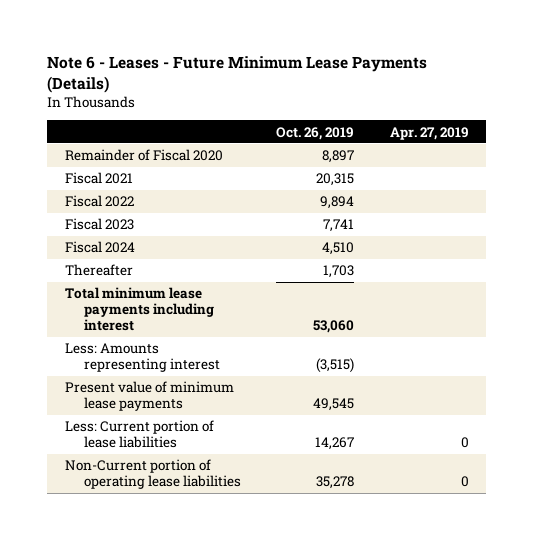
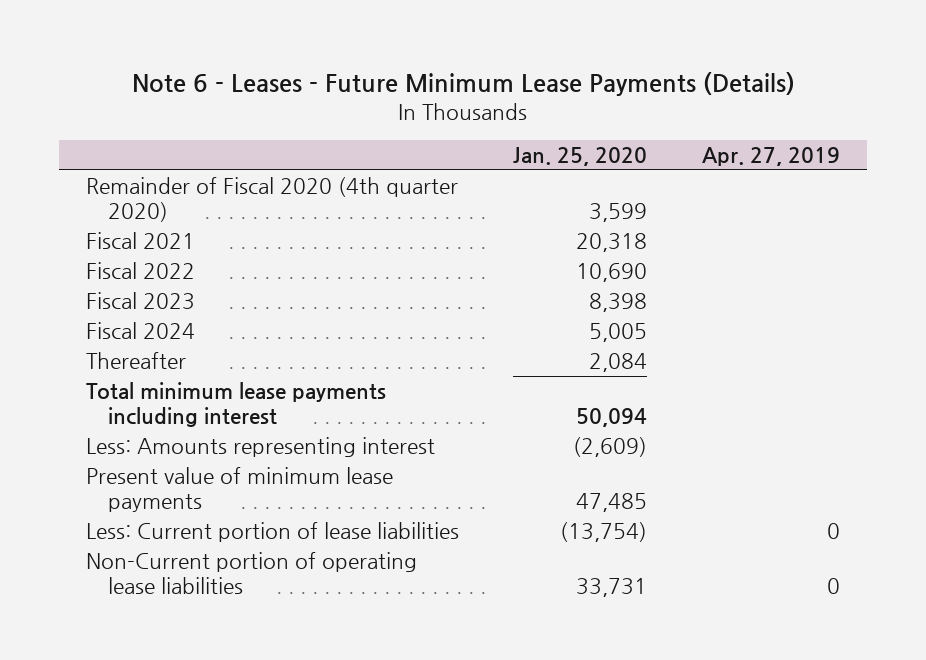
[276,126,355,140] Oct. 26, 2019 -> none
none -> [513,146,648,166] Jan. 25, 2020
[64,149,223,162] Remainder of Fiscal 2020 -> [85,177,458,223] Remainder of Fiscal 2020 (4th quarter 2020)

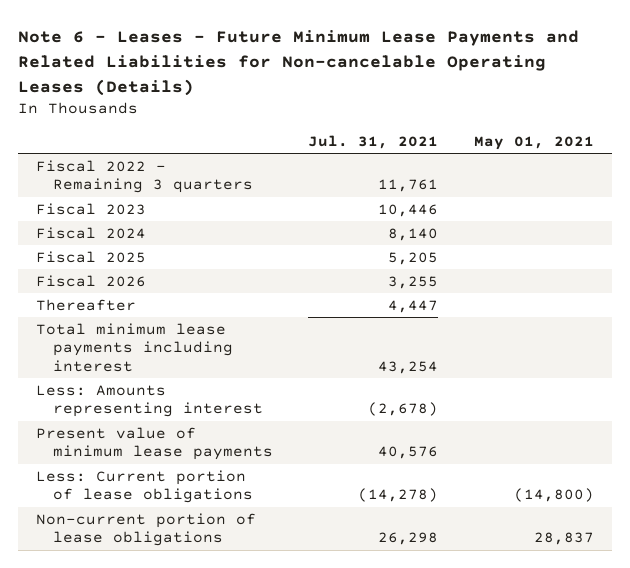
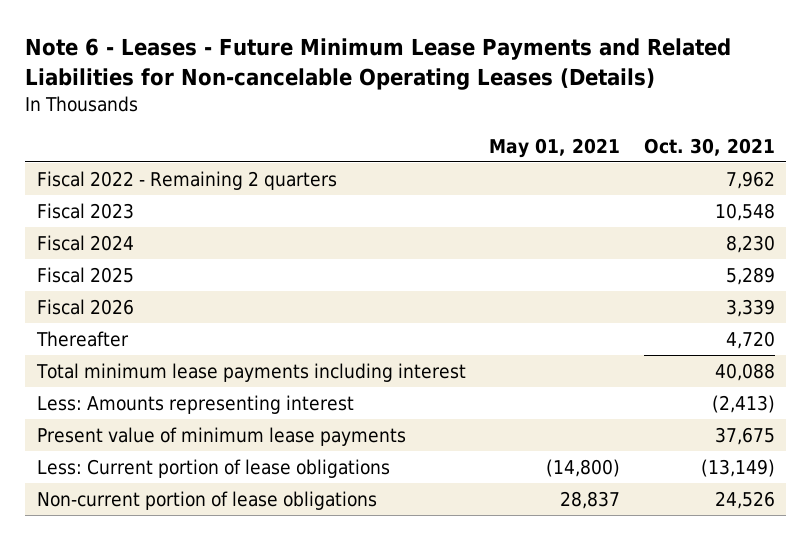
[308,134,439,149] Jul. 31, 2021 -> none
none -> [643,137,775,156] Oct. 30, 2021
[35,159,253,194] Fiscal 2022 - Remaining 3 quarters -> [37,170,338,190] Fiscal 2022 - Remaining 2 quarters

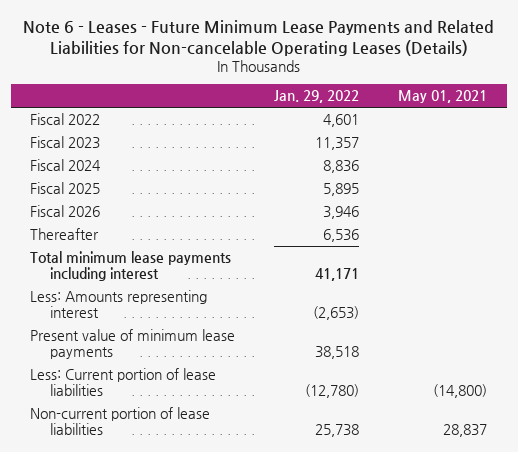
[643,137,775,156] Oct. 30, 2021 -> none
none -> [274,90,360,104] Jan. 29, 2022
[37,170,338,190] Fiscal 2022 - Remaining 2 quarters -> [30,113,101,126] Fiscal 2022
[37,458,391,478] Less: Current portion of lease obligations -> [30,368,217,397] Less: Current portion of lease liabilities
[37,490,378,510] Non-current portion of lease obligations -> [30,407,211,436] Non-current portion of lease liabilities

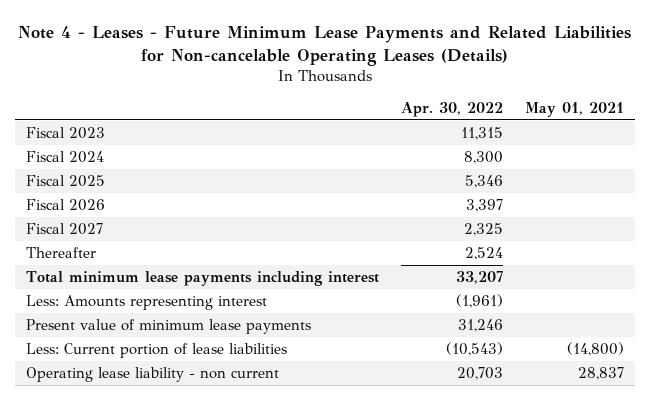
[22,19,494,56] Note 6 - Leases - Future Minimum Lease Payments and Related Liabilities for Non-cancelable Operating Leases (Details) -> [17,25,631,66] Note 4 - Leases - Future Minimum Lease Payments and Related Liabilities for Non-cancelable Operating Leases (Details)
[274,90,360,104] Jan. 29, 2022 -> none
none -> [400,101,503,117] Apr. 30, 2022
[30,113,101,126] Fiscal 2022 -> none
none -> [25,223,103,236] Fiscal 2027
[30,407,211,436] Non-current portion of lease liabilities -> [25,367,279,383] Operating lease liability - non current

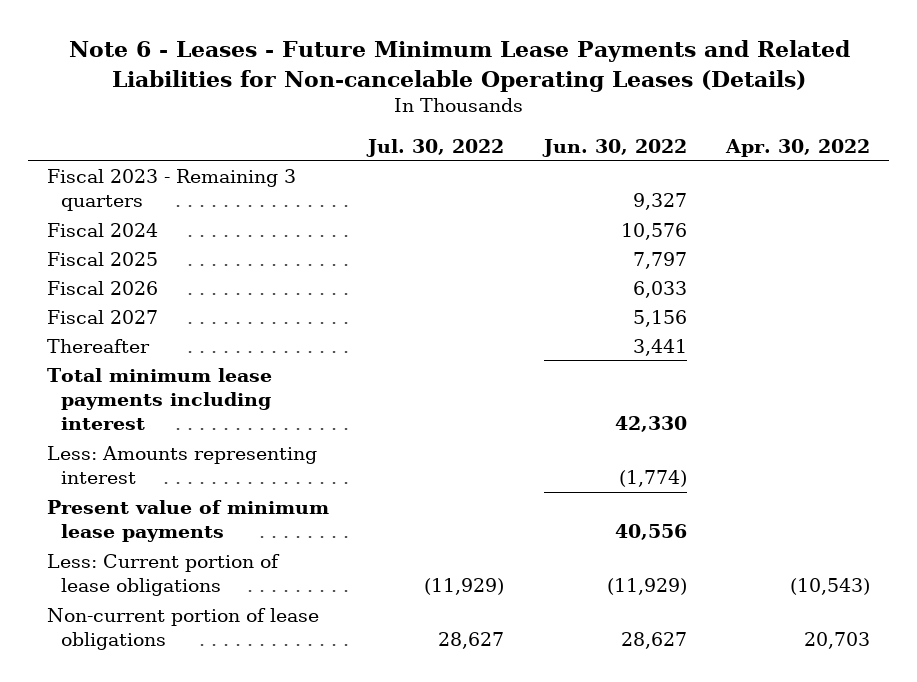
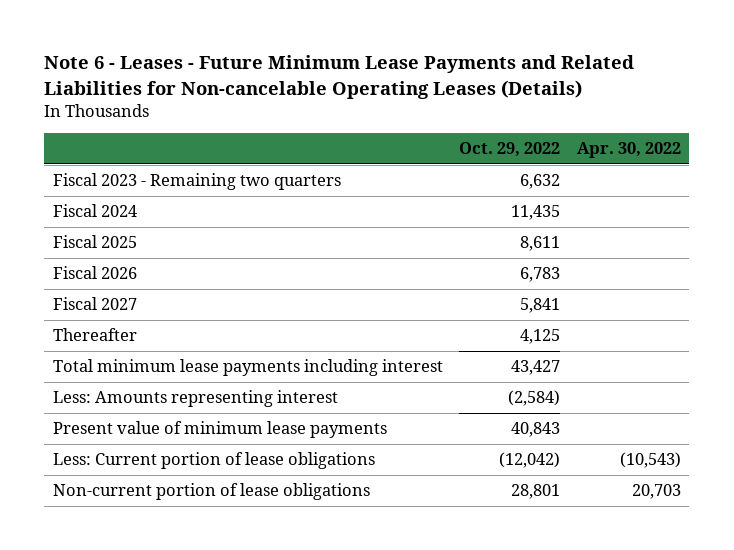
[366,138,505,157] Jul. 30, 2022 -> none
[541,138,687,157] Jun. 30, 2022 -> none
none -> [459,142,561,158] Oct. 29, 2022
[47,168,297,211] Fiscal 2023 - Remaining 3 quarters -> [52,173,341,191] Fiscal 2023 - Remaining two quarters

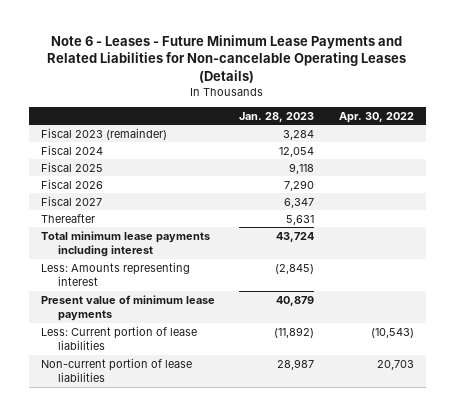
[459,142,561,158] Oct. 29, 2022 -> none
none -> [239,111,315,122] Jan. 28, 2023
[52,173,341,191] Fiscal 2023 - Remaining two quarters -> [40,127,167,140] Fiscal 2023 (remainder)
[52,452,375,470] Less: Current portion of lease obligations -> [40,325,197,350] Less: Current portion of lease liabilities
[52,483,370,501] Non-current portion of lease obligations -> [40,357,192,382] Non-current portion of lease liabilities

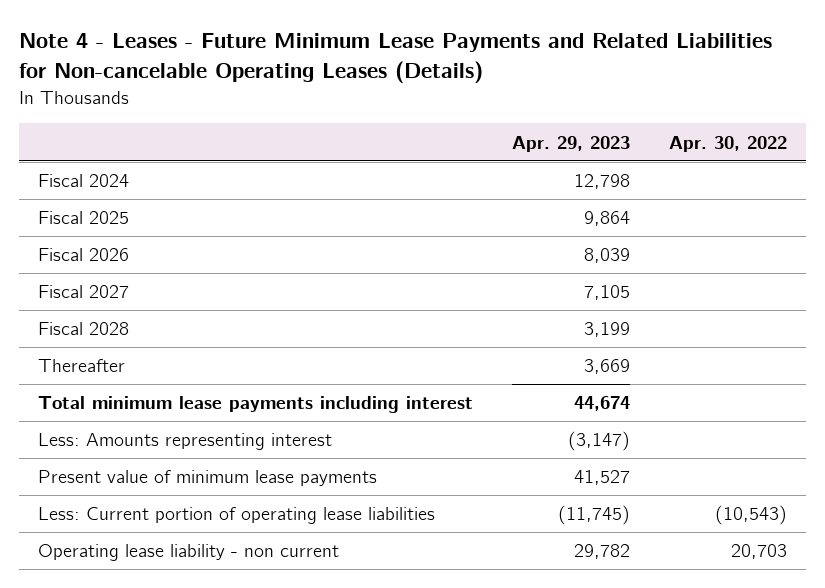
[47,35,407,83] Note 6 - Leases - Future Minimum Lease Payments and Related Liabilities for Non-cancelable Operating Leases (Details) -> [18,33,772,84] Note 4 - Leases - Future Minimum Lease Payments and Related Liabilities for Non-cancelable Operating Leases (Details)
[239,111,315,122] Jan. 28, 2023 -> none
none -> [511,135,630,152] Apr. 29, 2023
[40,127,167,140] Fiscal 2023 (remainder) -> none
none -> [38,322,130,336] Fiscal 2028
[40,325,197,350] Less: Current portion of lease liabilities -> [38,507,436,525] Less: Current portion of operating lease liabilities
[40,357,192,382] Non-current portion of lease liabilities -> [38,544,340,562] Operating lease liability - non current

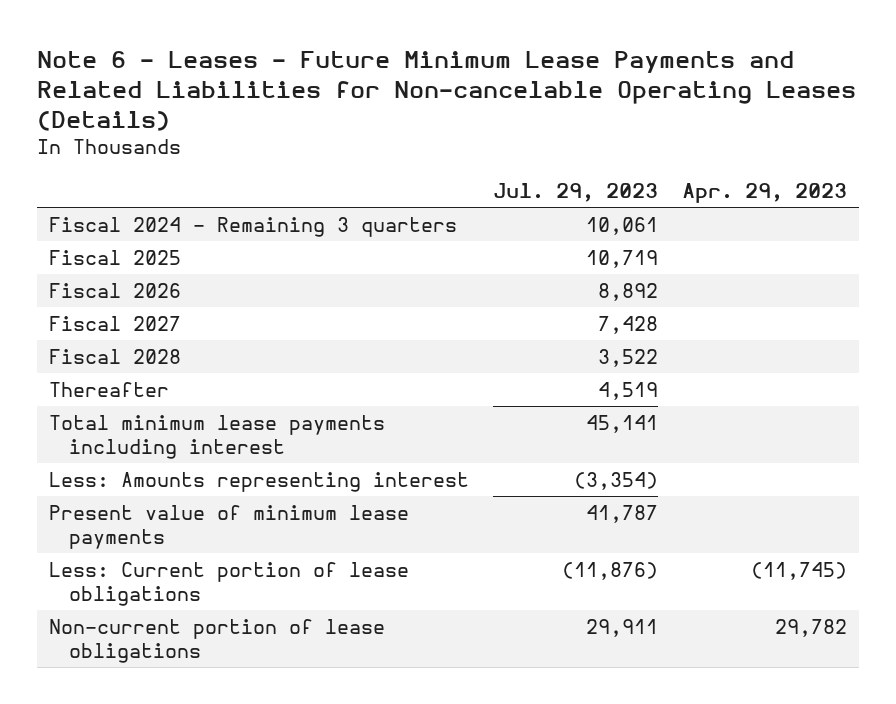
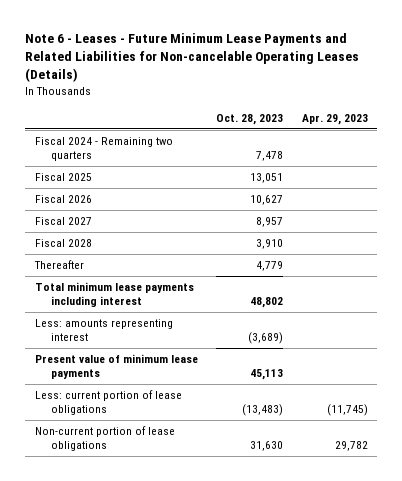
[492,182,658,202] Jul. 29, 2023 -> none
none -> [216,113,284,125] Oct. 28, 2023
[49,216,458,237] Fiscal 2024 - Remaining 3 quarters -> [34,137,173,161] Fiscal 2024 - Remaining two quarters
[49,471,470,492] Less: Amounts representing interest -> [34,319,173,341] Less: amounts representing interest
[49,561,410,606] Less: Current portion of lease obligations -> [34,390,182,415] Less: current portion of lease obligations

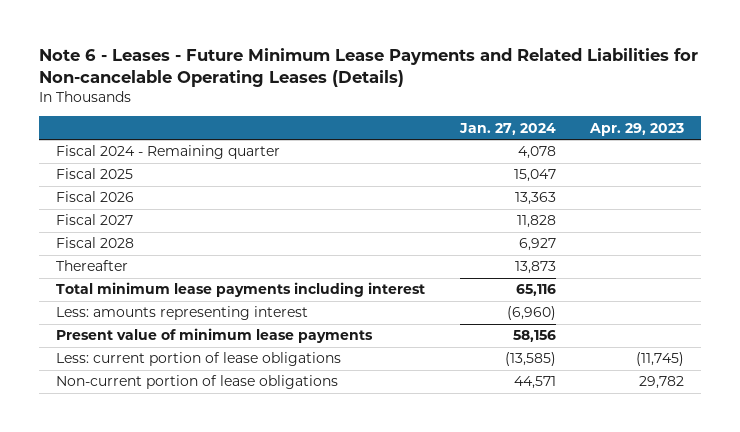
[216,113,284,125] Oct. 28, 2023 -> none
none -> [458,122,556,135] Jan. 27, 2024
[34,137,173,161] Fiscal 2024 - Remaining two quarters -> [56,145,281,160] Fiscal 2024 - Remaining quarter

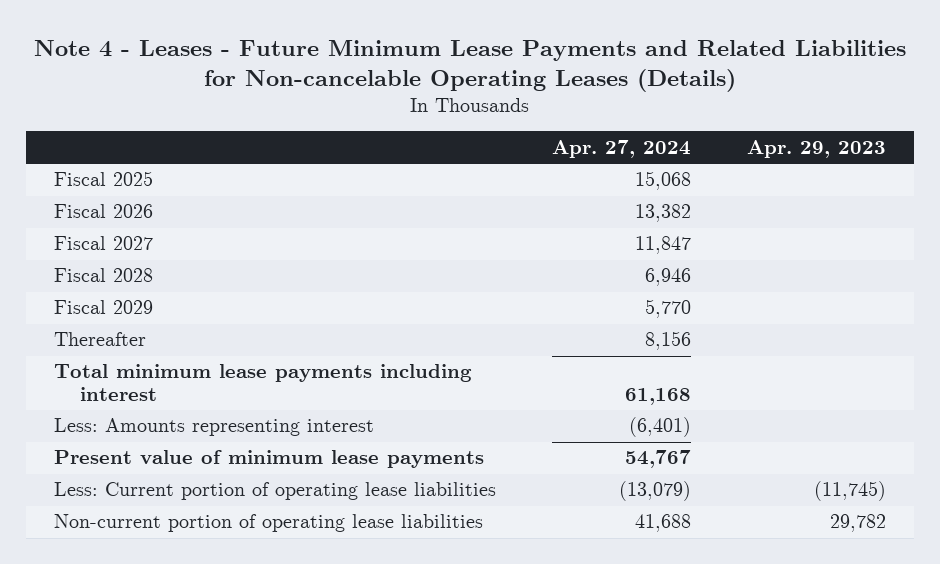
[39,48,699,88] Note 6 - Leases - Future Minimum Lease Payments and Related Liabilities for Non-cancelable Operating Leases (Details) -> [33,39,906,92] Note 4 - Leases - Future Minimum Lease Payments and Related Liabilities for Non-cancelable Operating Leases (Details)
[458,122,556,135] Jan. 27, 2024 -> none
none -> [551,139,691,158] Apr. 27, 2024
[56,145,281,160] Fiscal 2024 - Remaining quarter -> none
none -> [53,300,153,315] Fiscal 2029
[56,306,309,321] Less: amounts representing interest -> [53,418,374,437] Less: Amounts representing interest
[56,352,342,367] Less: current portion of lease obligations -> [53,482,496,501] Less: Current portion of operating lease liabilities
[56,375,339,390] Non-current portion of lease obligations -> [53,514,483,533] Non-current portion of operating lease liabilities

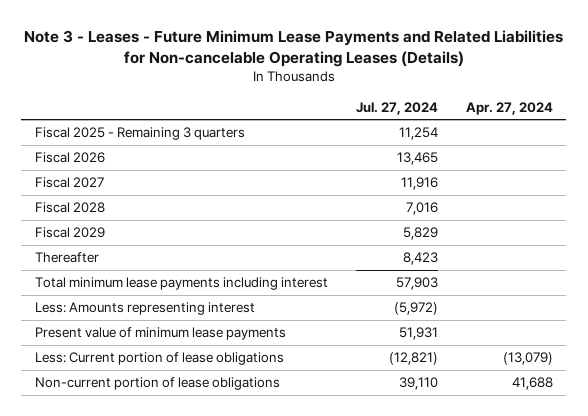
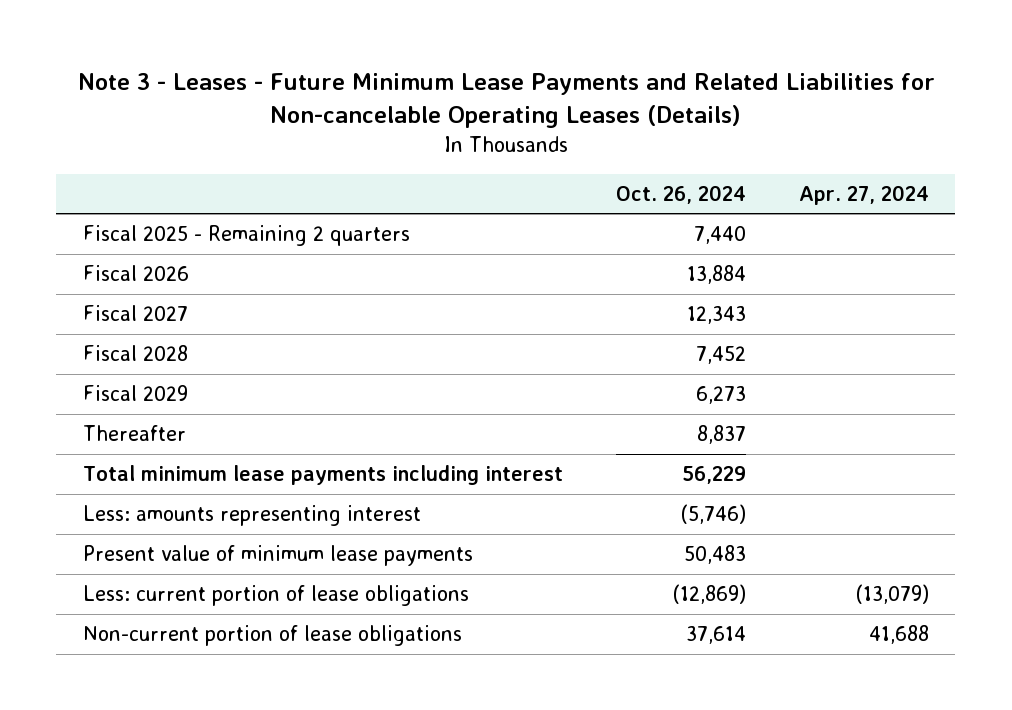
[355,101,438,115] Jul. 27, 2024 -> none
none -> [615,184,746,204] Oct. 26, 2024
[34,127,245,141] Fiscal 2025 - Remaining 3 quarters -> [82,225,410,247] Fiscal 2025 - Remaining 2 quarters
[34,302,255,316] Less: Amounts representing interest -> [82,505,421,527] Less: amounts representing interest
[34,352,284,366] Less: Current portion of lease obligations -> [82,585,469,607] Less: current portion of lease obligations

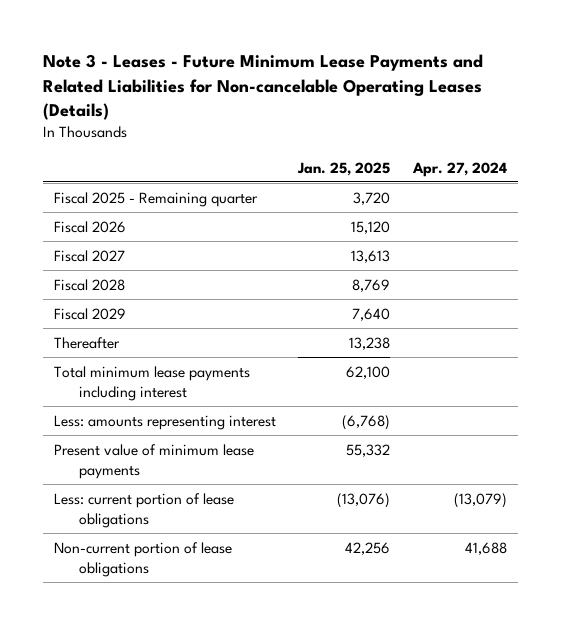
[615,184,746,204] Oct. 26, 2024 -> none
none -> [297,161,391,176] Jan. 25, 2025
[82,225,410,247] Fiscal 2025 - Remaining 2 quarters -> [54,191,259,207] Fiscal 2025 - Remaining quarter

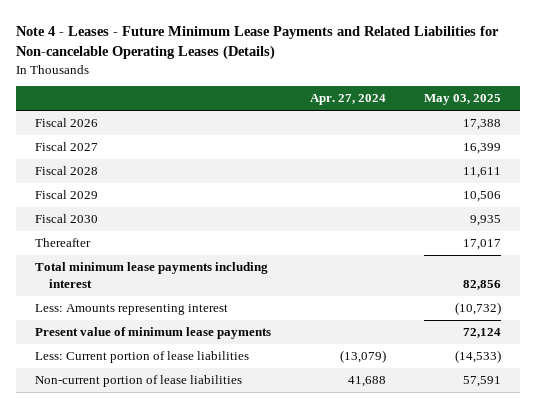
[42,54,483,121] Note 3 - Leases - Future Minimum Lease Payments and Related Liabilities for Non-cancelable Operating Leases (Details) -> [16,26,500,61] Note 4 - Leases - Future Minimum Lease Payments and Related Liabilities for Non-cancelable Operating Leases (Details)
[297,161,391,176] Jan. 25, 2025 -> none
none -> [423,94,501,106] May 03, 2025
[54,191,259,207] Fiscal 2025 - Remaining quarter -> none
none -> [35,214,99,224] Fiscal 2030
[54,414,277,430] Less: amounts representing interest -> [35,304,229,316] Less: Amounts representing interest
[54,492,235,528] Less: current portion of lease obligations -> [35,351,250,364] Less: Current portion of lease liabilities
[54,541,233,577] Non-current portion of lease obligations -> [35,375,243,388] Non-current portion of lease liabilities

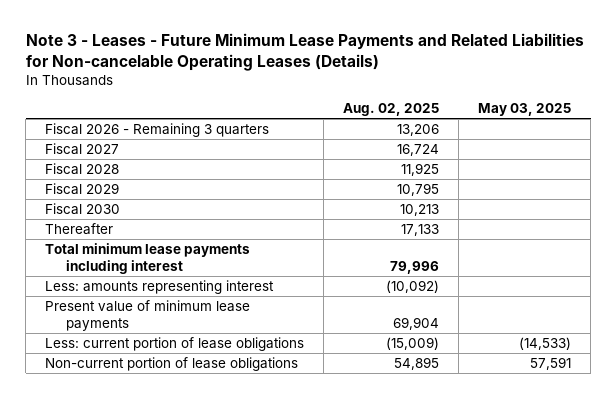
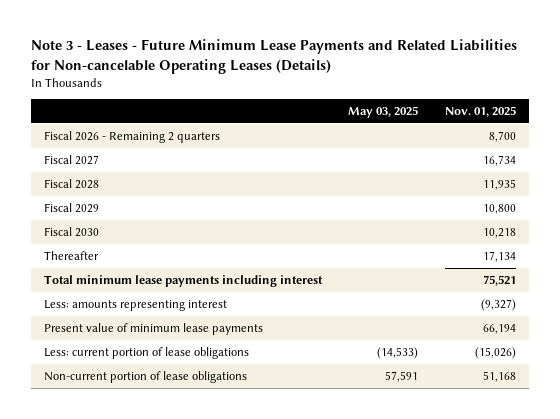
[343,103,440,117] Aug. 02, 2025 -> none
none -> [444,105,516,117] Nov. 01, 2025
[45,122,270,137] Fiscal 2026 - Remaining 3 quarters -> [44,130,221,143] Fiscal 2026 - Remaining 2 quarters

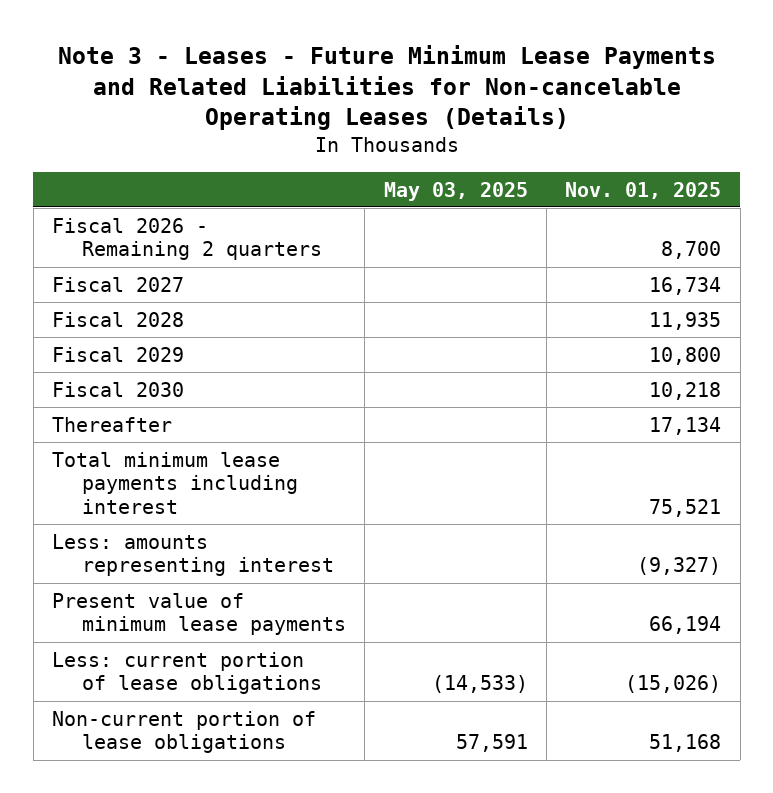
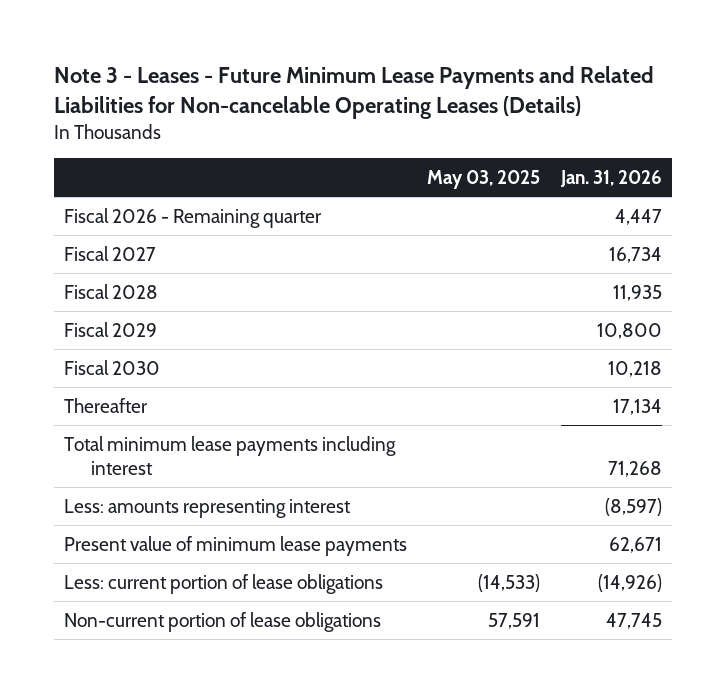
[565,181,722,199] Nov. 01, 2025 -> none
none -> [559,169,662,187] Jan. 31, 2026
[51,217,323,261] Fiscal 2026 - Remaining 2 quarters -> [63,207,322,228] Fiscal 2026 - Remaining quarter

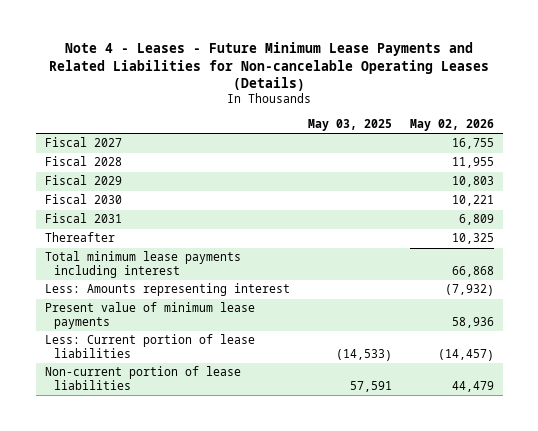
[53,66,654,120] Note 3 - Leases - Future Minimum Lease Payments and Related Liabilities for Non-cancelable Operating Leases (Details) -> [49,42,490,92] Note 4 - Leases - Future Minimum Lease Payments and Related Liabilities for Non-cancelable Operating Leases (Details)
[559,169,662,187] Jan. 31, 2026 -> none
none -> [409,119,494,132] May 02, 2026
[63,207,322,228] Fiscal 2026 - Remaining quarter -> none
none -> [44,213,122,224] Fiscal 2031
[63,498,351,518] Less: amounts representing interest -> [44,283,290,297] Less: Amounts representing interest
[63,573,383,594] Less: current portion of lease obligations -> [44,334,255,359] Less: Current portion of lease liabilities
[63,611,381,632] Non-current portion of lease obligations -> [44,366,241,391] Non-current portion of lease liabilities

